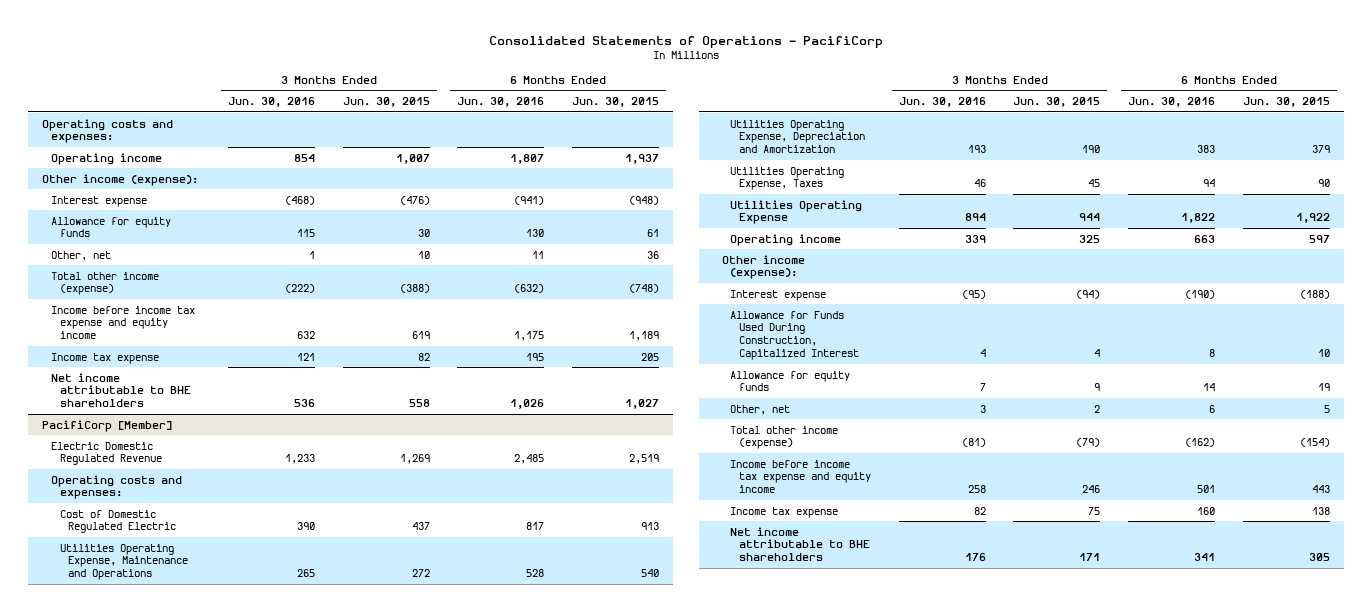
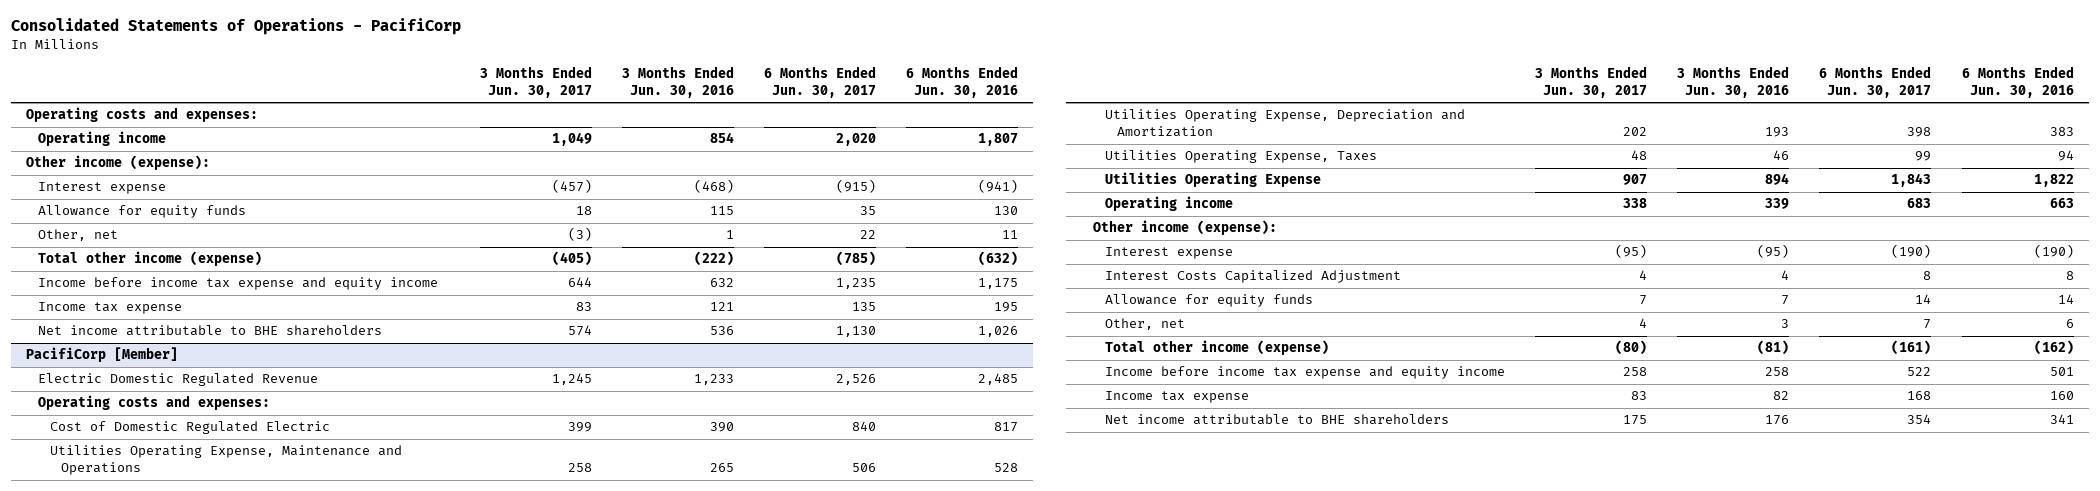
[342,97,430,108] Jun. 30, 2015 -> none
[571,97,659,108] Jun. 30, 2015 -> none
none -> [479,66,592,99] 3 Months Ended Jun. 30, 2017
none -> [764,66,877,99] 6 Months Ended Jun. 30, 2017
[730,310,860,361] Allowance for Funds Used During Construction, Capitalized Interest -> [1104,270,1401,284] Interest Costs Capitalized Adjustment

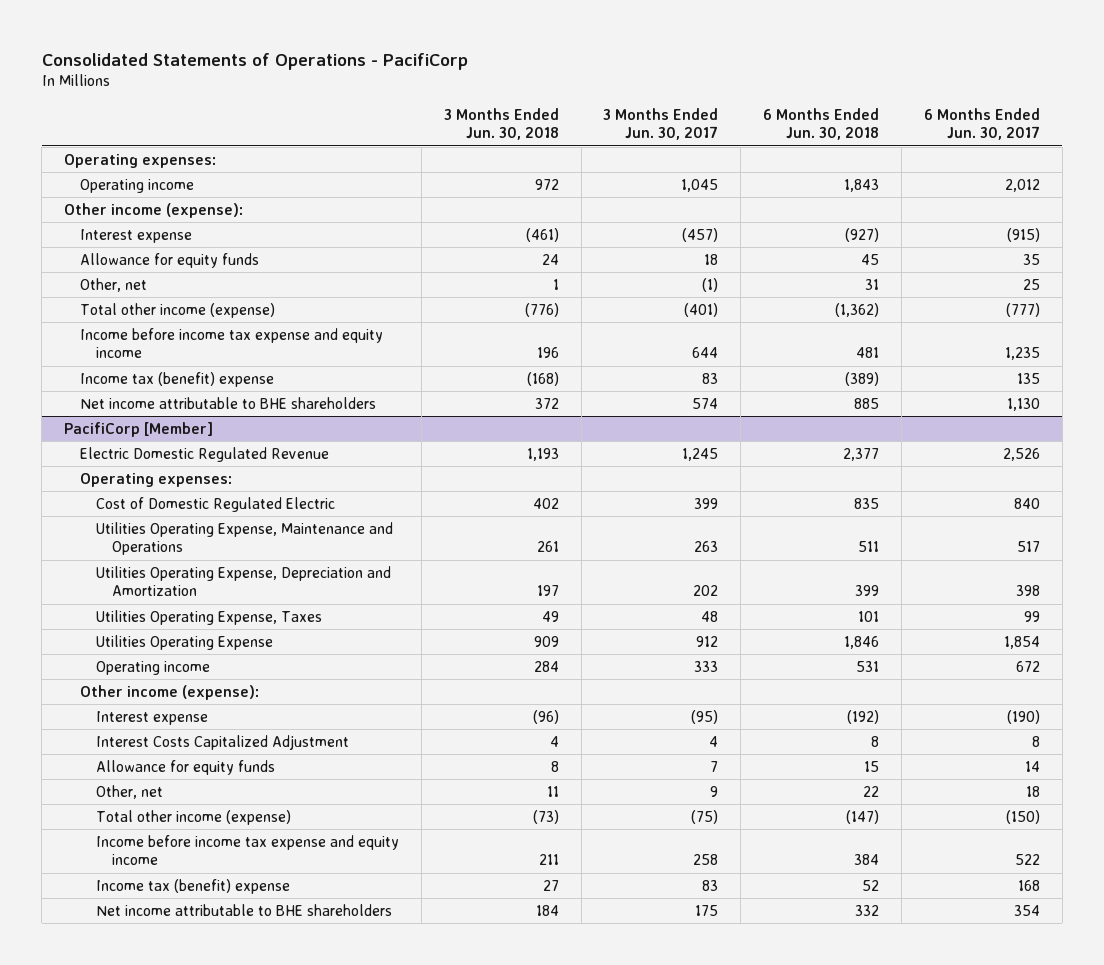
[621,66,734,99] 3 Months Ended Jun. 30, 2016 -> none
[906,66,1019,99] 6 Months Ended Jun. 30, 2016 -> none
none -> [443,107,559,141] 3 Months Ended Jun. 30, 2018
none -> [763,107,880,141] 6 Months Ended Jun. 30, 2018
[25,107,258,123] Operating costs and expenses: -> [63,153,216,168] Operating expenses:
[551,132,592,147] 1,049 -> [681,178,719,192] 1,045
[836,133,877,147] 2,020 -> [1004,178,1040,192] 2,012
[567,227,592,242] (3) -> [702,277,719,292] (1)
[860,230,877,240] 22 -> [1022,278,1040,290] 25
[551,251,592,267] (405) -> [684,302,719,317] (401)
[836,251,877,267] (785) -> [1005,302,1040,317] (777)
[37,302,182,315] Income tax expense -> [80,371,275,387] Income tax (benefit) expense
[37,395,270,411] Operating costs and expenses: -> [80,472,233,487] Operating expenses:
[567,463,592,473] 258 -> [694,541,719,553] 263
[852,463,877,473] 506 -> [1016,541,1040,553] 517
[1622,174,1647,186] 907 -> [696,635,719,647] 912
[1891,173,1932,188] 1,843 -> [1003,635,1040,649] 1,854
[1622,198,1647,209] 338 -> [694,660,719,672] 333
[1907,198,1932,209] 683 -> [1015,660,1040,672] 672
[1638,318,1647,329] 4 -> [710,785,719,797] 9
[1923,319,1932,330] 7 -> [1025,785,1040,797] 18
[1614,340,1647,356] (80) -> [691,809,719,824] (75)
[1891,340,1932,356] (161) -> [1005,809,1040,824] (150)
[1104,391,1249,404] Income tax expense -> [96,878,291,894] Income tax (benefit) expense

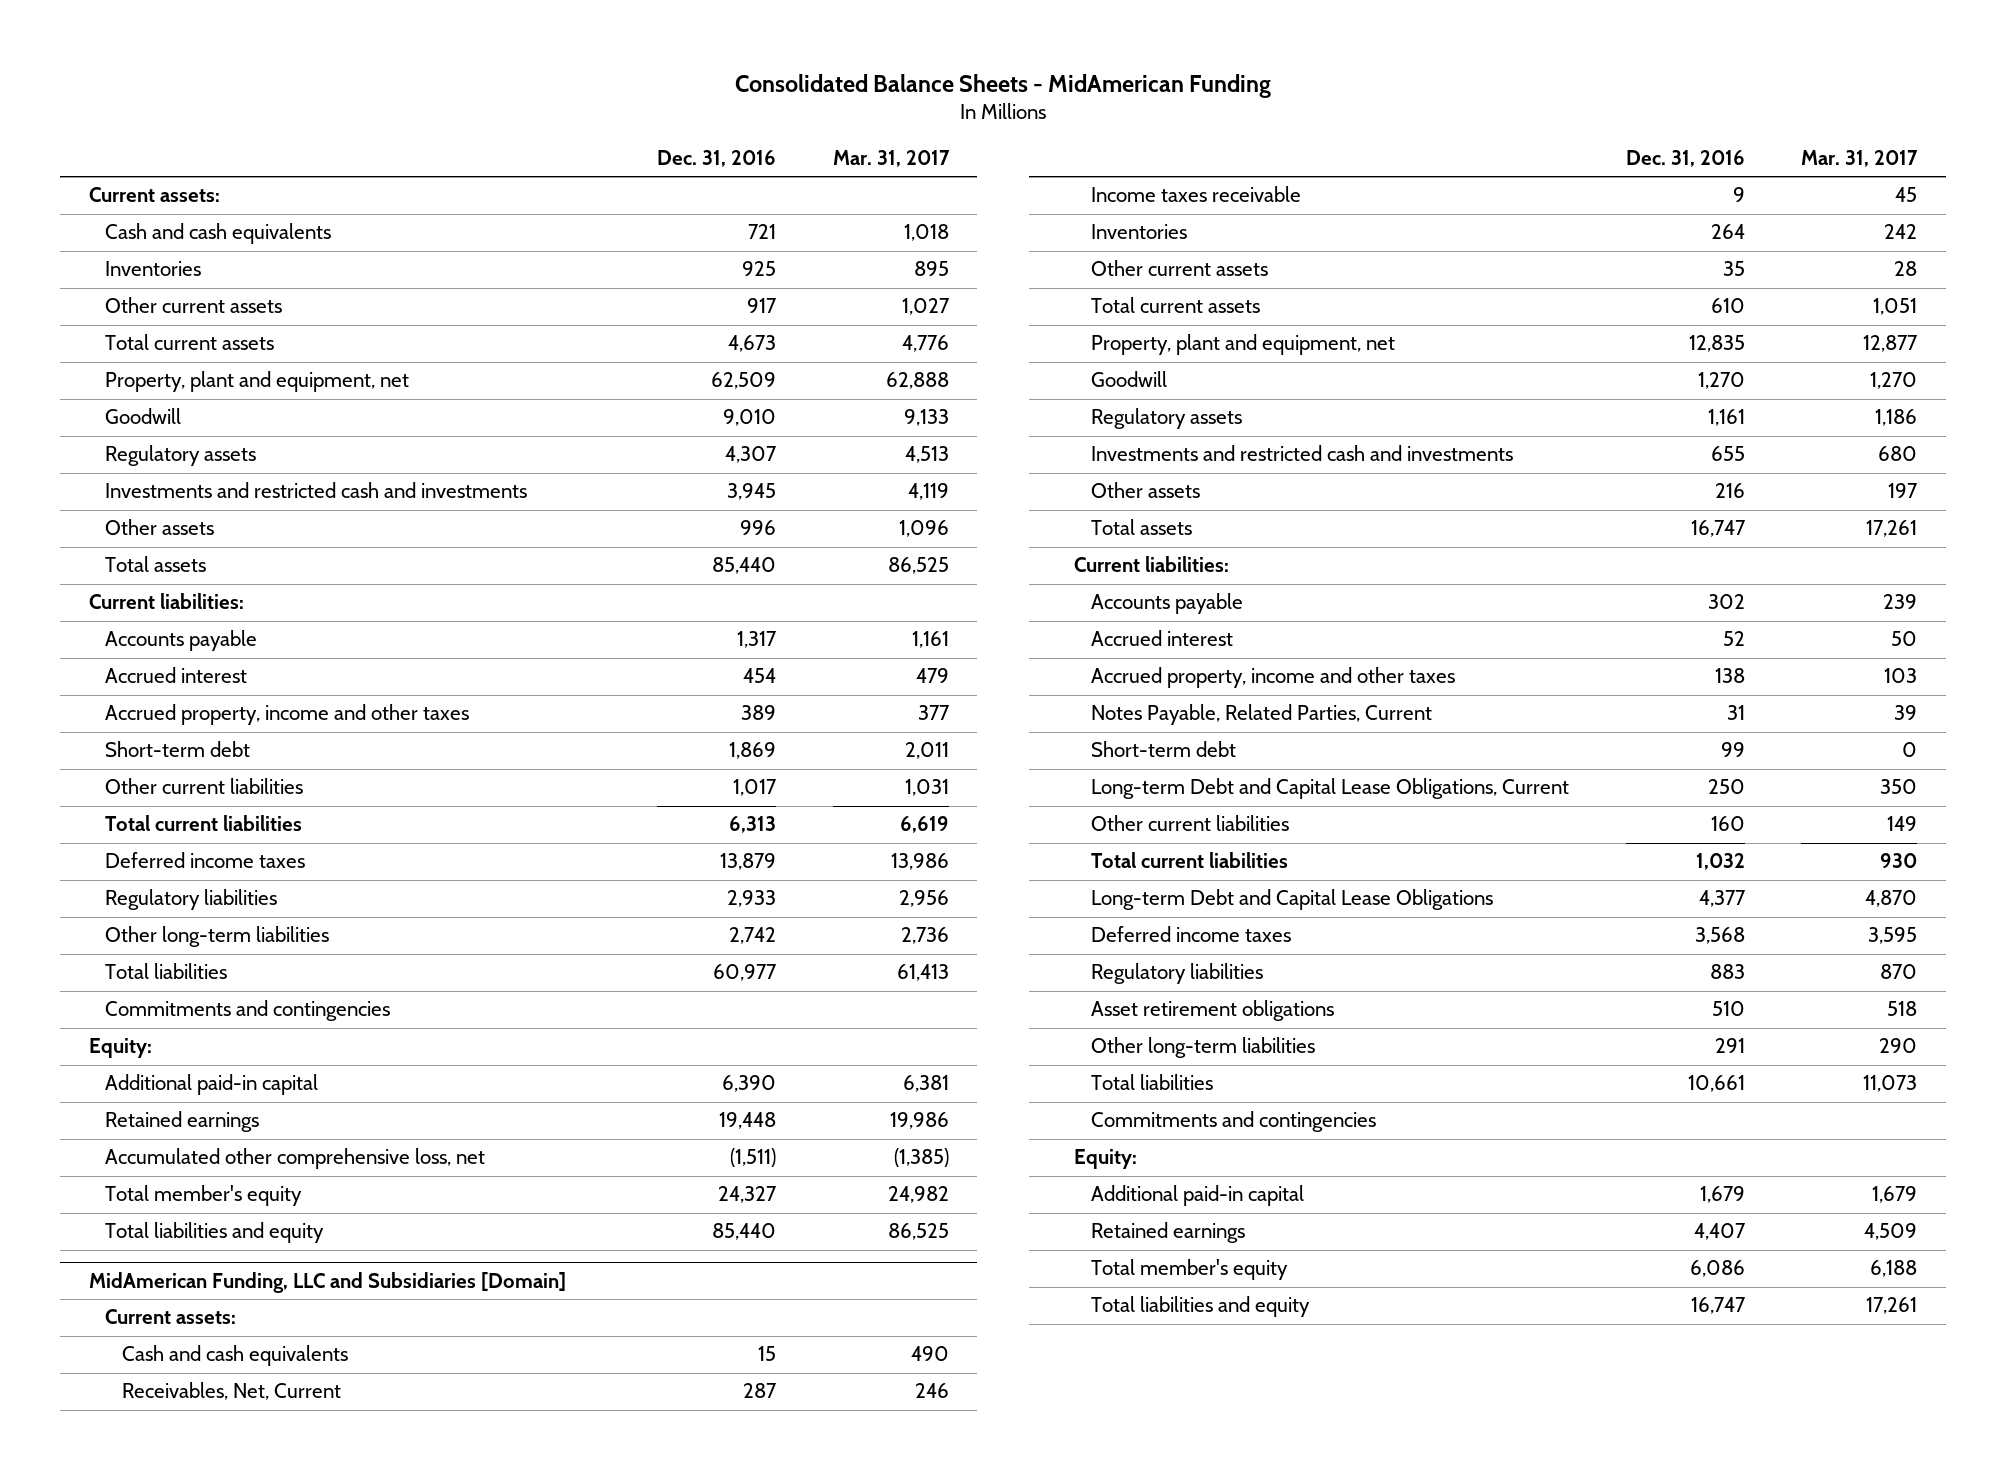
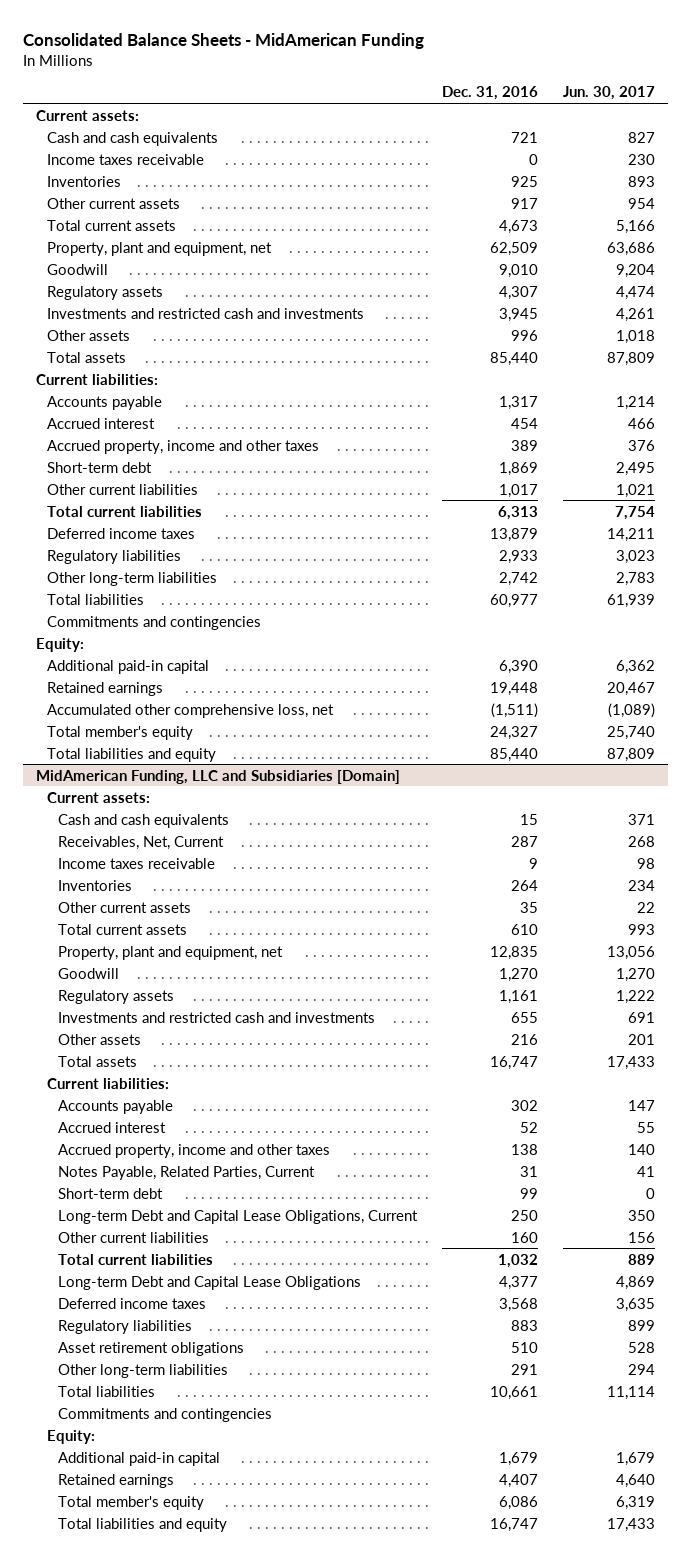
[832,150,950,168] Mar. 31, 2017 -> none
none -> [563,86,656,101] Jun. 30, 2017
none -> [46,153,204,165] Income taxes receivable

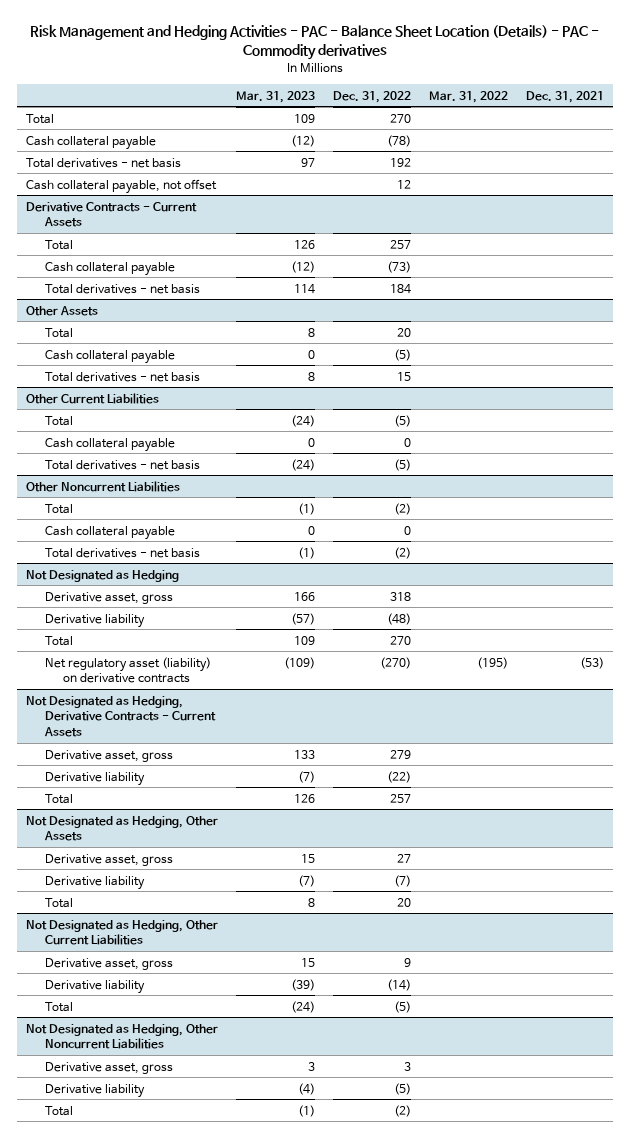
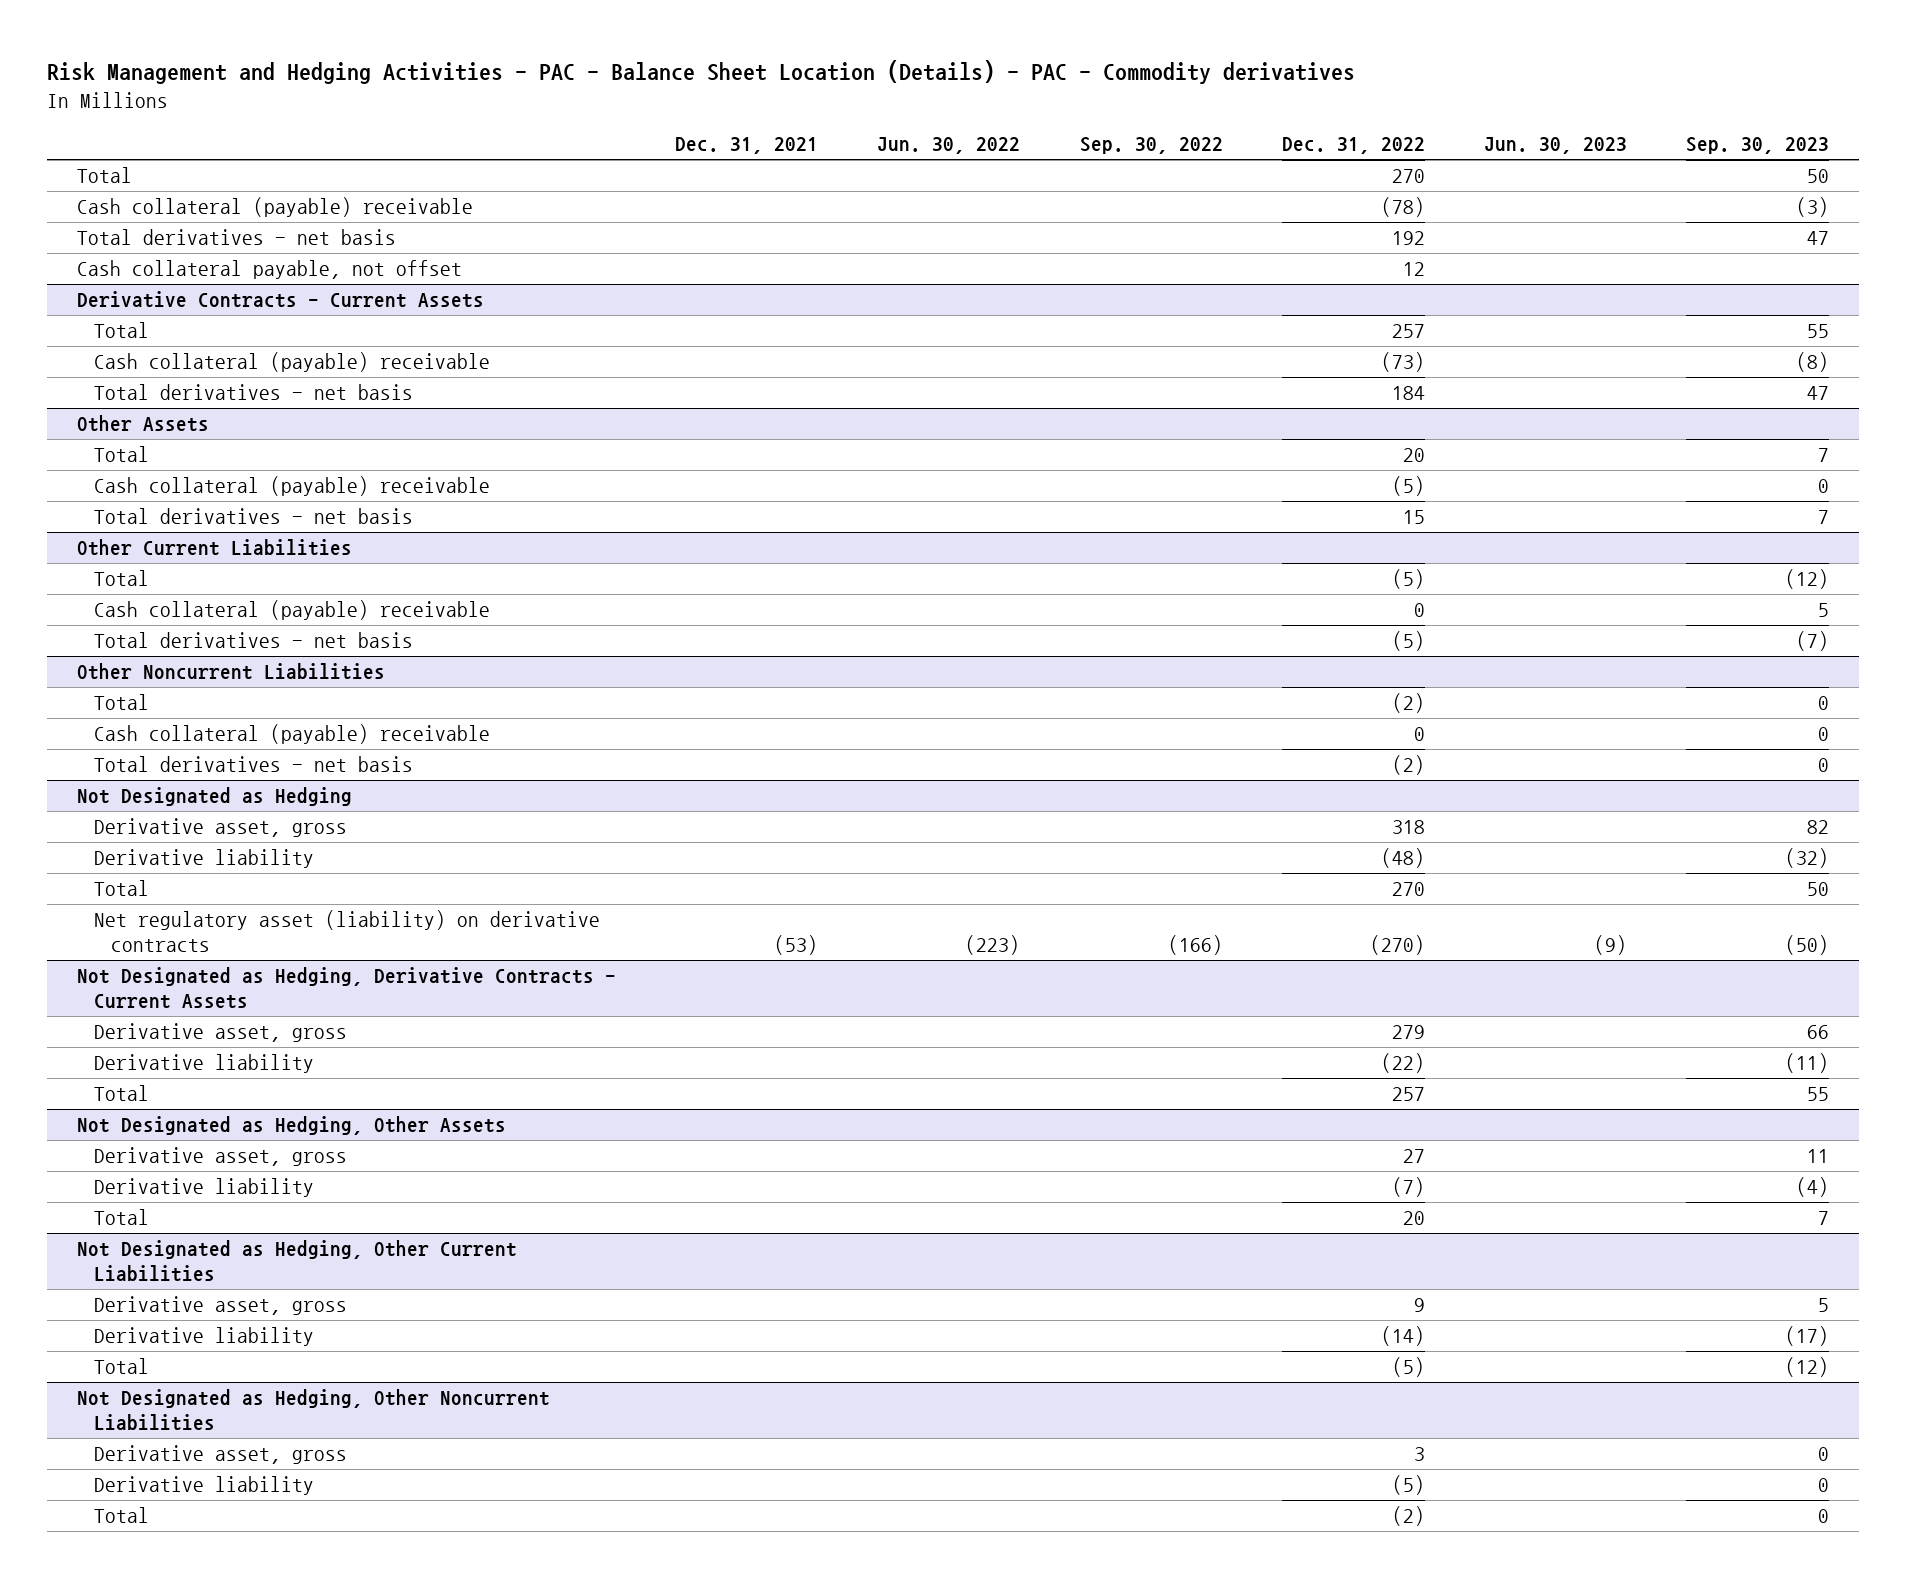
[236,90,316,103] Mar. 31, 2023 -> none
[428,90,508,103] Mar. 31, 2022 -> none
none -> [877,137,1021,155] Jun. 30, 2022
none -> [1079,137,1223,155] Sep. 30, 2022
none -> [1484,137,1628,155] Jun. 30, 2023
none -> [1686,137,1830,155] Sep. 30, 2023
[26,135,157,150] Cash collateral payable -> [77,197,474,218] Cash collateral (payable) receivable
[44,261,175,276] Cash collateral payable -> [94,352,491,373] Cash collateral (payable) receivable
[44,349,175,364] Cash collateral payable -> [94,476,491,497] Cash collateral (payable) receivable
[44,437,175,452] Cash collateral payable -> [94,600,491,621] Cash collateral (payable) receivable
[44,525,175,540] Cash collateral payable -> [94,724,491,745] Cash collateral (payable) receivable

